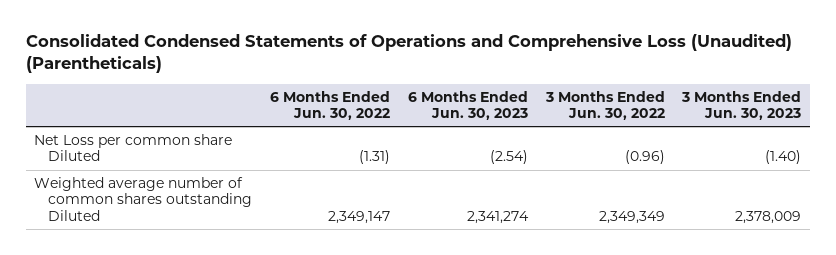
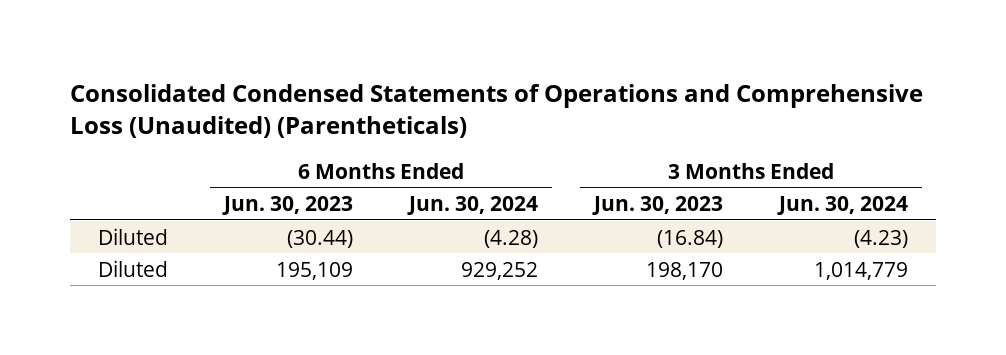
[269,90,390,121] 6 Months Ended Jun. 30, 2022 -> none
[544,90,665,121] 3 Months Ended Jun. 30, 2022 -> none
none -> [407,195,539,215] Jun. 30, 2024
none -> [777,195,909,215] Jun. 30, 2024
[34,133,233,162] Net Loss per common share Diluted -> none
[34,176,253,221] Weighted average number of common shares outstanding Diluted -> none
none -> [97,227,168,245] Diluted
none -> [97,259,168,277] Diluted

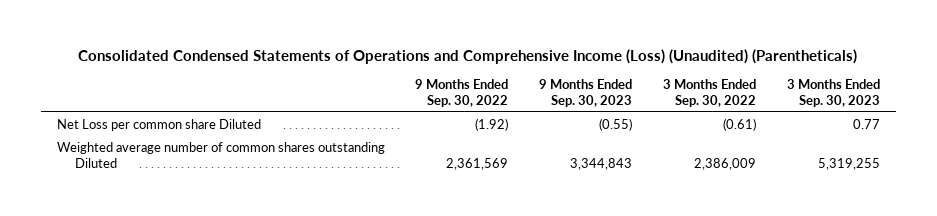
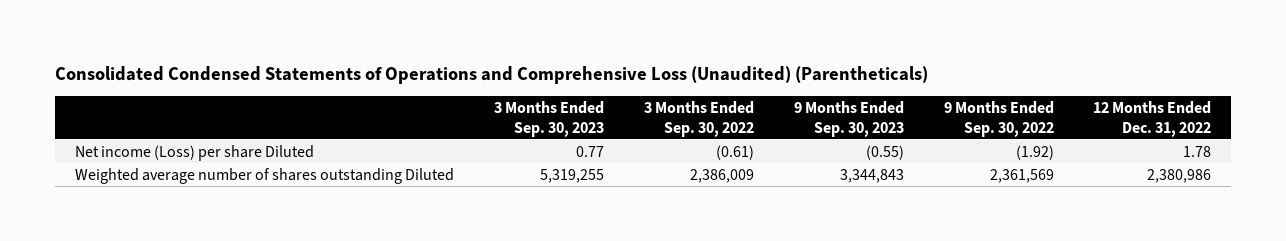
[78,48,858,64] Consolidated Condensed Statements of Operations and Comprehensive Income (Loss) (Unaudited) (Parentheticals) -> [54,66,928,85] Consolidated Condensed Statements of Operations and Comprehensive Loss (Unaudited) (Parentheticals)
none -> [1093,101,1212,137] 12 Months Ended Dec. 31, 2022
[56,118,261,131] Net Loss per common share Diluted -> [74,145,314,162] Net income (Loss) per share Diluted
[56,141,385,168] Weighted average number of common shares outstanding Diluted -> [74,168,454,185] Weighted average number of shares outstanding Diluted

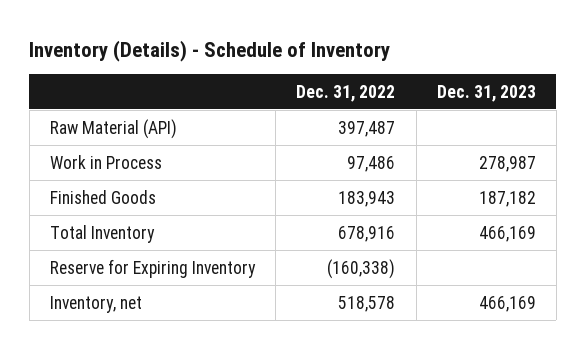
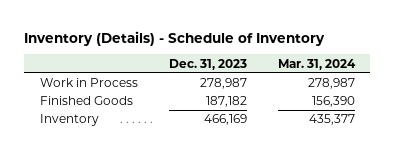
[296,84,396,102] Dec. 31, 2022 -> none
none -> [277,58,356,70] Mar. 31, 2024
[49,118,177,139] Raw Material (API) -> none
[49,224,155,243] Total Inventory -> none
[49,258,256,278] Reserve for Expiring Inventory -> none
[49,295,142,313] Inventory, net -> [39,114,99,127] Inventory

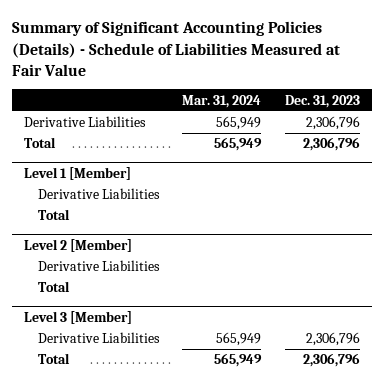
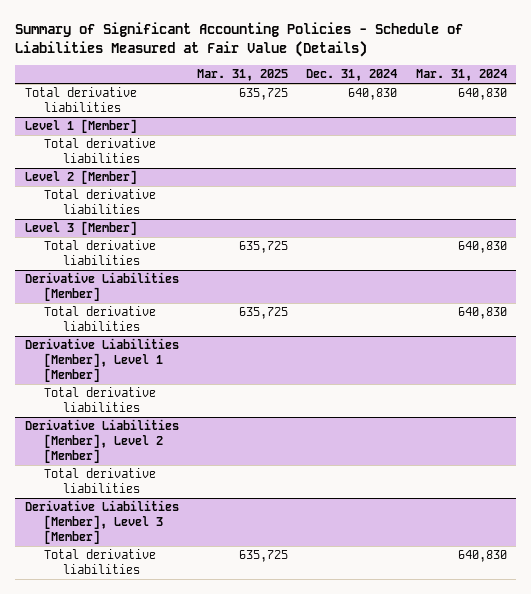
[12,21,341,76] Summary of Significant Accounting Policies (Details) - Schedule of Liabilities Measured at Fair Value -> [15,22,464,57] Summary of Significant Accounting Policies - Schedule of Liabilities Measured at Fair Value (Details)
[285,94,361,108] Dec. 31, 2023 -> none
none -> [196,69,288,82] Mar. 31, 2025
none -> [306,69,398,82] Dec. 31, 2024
[24,137,57,149] Total -> none
[24,116,147,128] Derivative Liabilities -> [24,87,137,112] Total derivative liabilities
[216,116,262,131] 565,949 -> [457,88,507,101] 640,830
[37,209,70,221] Total -> none
[37,188,160,200] Derivative Liabilities -> [43,138,156,163] Total derivative liabilities
[37,281,70,293] Total -> none
[37,260,160,272] Derivative Liabilities -> [43,189,156,214] Total derivative liabilities
[37,353,70,365] Total -> none
[37,332,160,344] Derivative Liabilities -> [43,240,156,265] Total derivative liabilities
[216,332,262,347] 565,949 -> [457,241,507,254] 640,830
none -> [24,272,179,301] Derivative Liabilities [Member]
none -> [43,306,156,331] Total derivative liabilities
none -> [24,338,179,382] Derivative Liabilities [Member], Level 1 [Member]
none -> [43,387,156,412] Total derivative liabilities
none -> [24,419,179,463] Derivative Liabilities [Member], Level 2 [Member]
none -> [43,468,156,493] Total derivative liabilities
none -> [24,500,179,544] Derivative Liabilities [Member], Level 3 [Member]
none -> [43,549,156,574] Total derivative liabilities

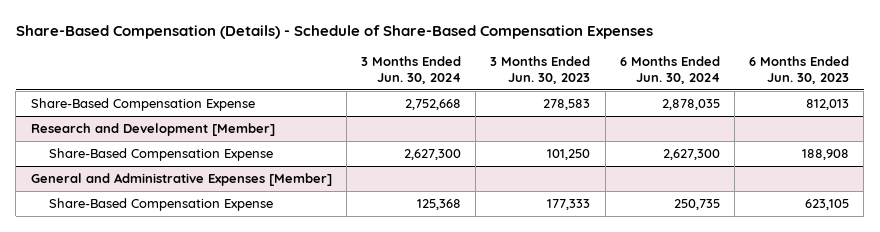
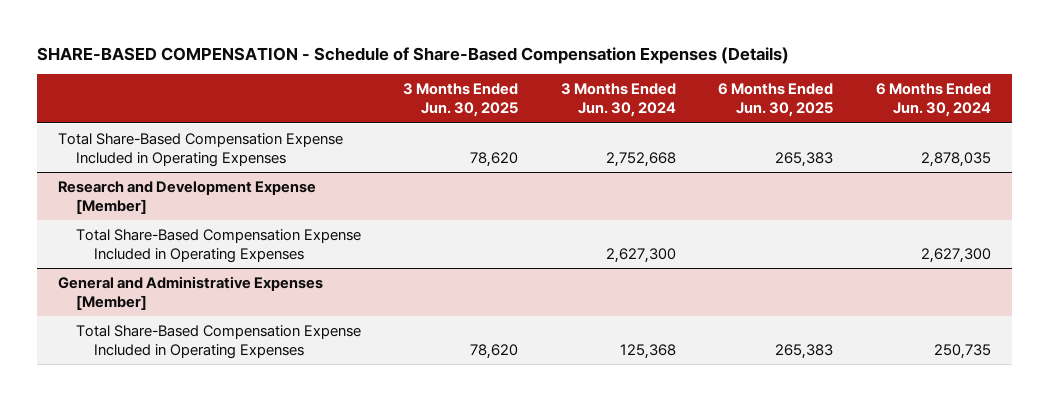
[15,24,653,39] Share-Based Compensation (Details) - Schedule of Share-Based Compensation Expenses -> [36,46,789,64] SHARE-BASED COMPENSATION - Schedule of Share-Based Compensation Expenses (Details)
[490,55,591,84] 3 Months Ended Jun. 30, 2023 -> none
[749,55,850,84] 6 Months Ended Jun. 30, 2023 -> none
none -> [403,83,519,118] 3 Months Ended Jun. 30, 2025
none -> [718,83,834,118] 6 Months Ended Jun. 30, 2025
[30,98,255,112] Share-Based Compensation Expense -> [57,133,343,167] Total Share-Based Compensation Expense Included in Operating Expenses
[30,123,275,137] Research and Development [Member] -> [57,181,316,214] Research and Development Expense [Member]
[49,148,274,162] Share-Based Compensation Expense -> [75,229,361,263] Total Share-Based Compensation Expense Included in Operating Expenses
[49,198,274,212] Share-Based Compensation Expense -> [75,325,361,359] Total Share-Based Compensation Expense Included in Operating Expenses

